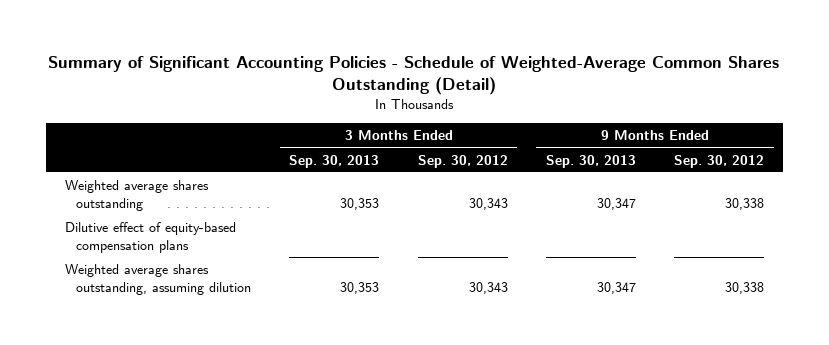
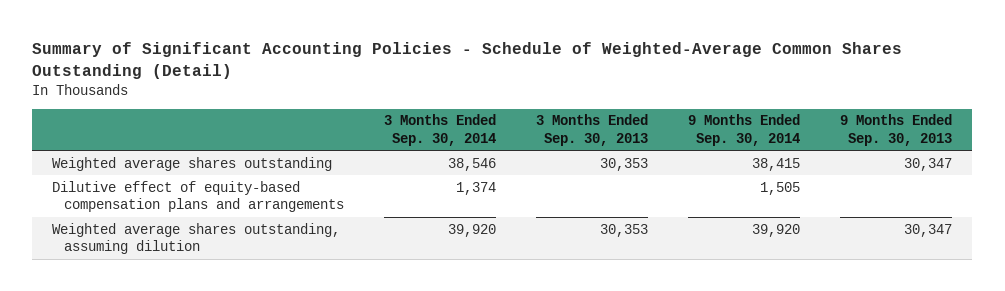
[417,154,508,168] Sep. 30, 2012 -> none
[674,154,765,168] Sep. 30, 2012 -> none
none -> [384,114,497,146] 3 Months Ended Sep. 30, 2014
none -> [688,114,801,146] 9 Months Ended Sep. 30, 2014
[64,222,236,254] Dilutive effect of equity-based compensation plans -> [52,180,345,213] Dilutive effect of equity-based compensation plans and arrangements

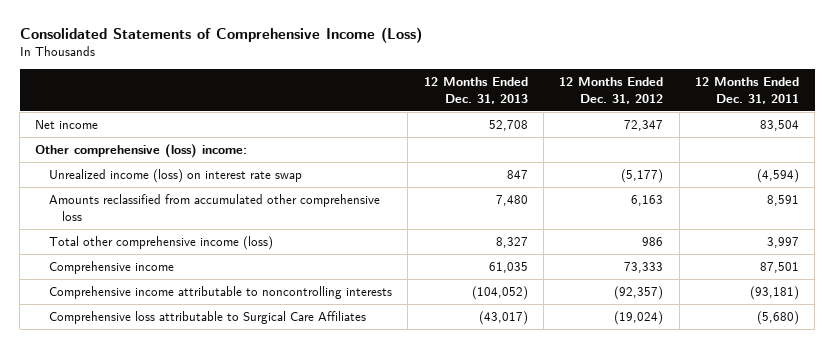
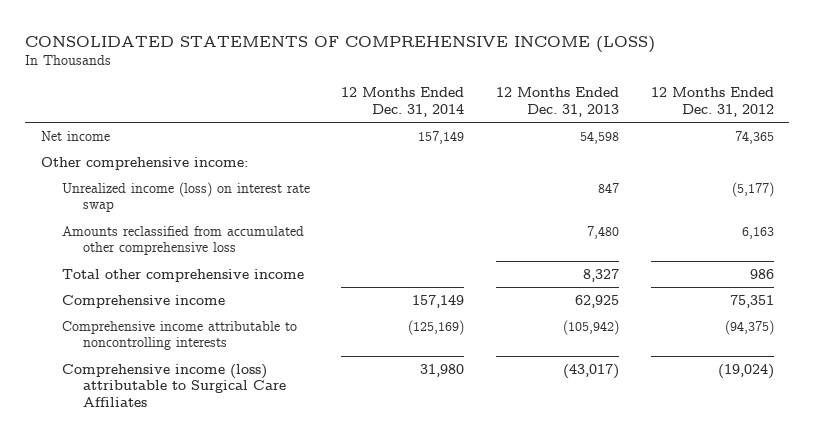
[19,27,422,44] Consolidated Statements of Comprehensive Income (Loss) -> [25,35,656,53] CONSOLIDATED STATEMENTS OF COMPREHENSIVE INCOME (LOSS)
[695,77,800,104] 12 Months Ended Dec. 31, 2011 -> none
none -> [341,87,465,117] 12 Months Ended Dec. 31, 2014
[488,120,528,132] 52,708 -> [580,131,620,145] 54,598
[624,120,664,132] 72,347 -> [734,131,774,145] 74,365
[35,144,248,159] Other comprehensive (loss) income: -> [41,157,249,171] Other comprehensive income:
[48,236,273,251] Total other comprehensive income (loss) -> [61,269,304,283] Total other comprehensive income
[488,262,528,274] 61,035 -> [575,295,620,309] 62,925
[624,262,664,274] 73,333 -> [729,295,774,309] 75,351
[471,286,528,301] (104,052) -> [563,320,620,336] (105,942)
[614,286,664,301] (92,357) -> [724,320,774,336] (94,375)
[48,311,366,325] Comprehensive loss attributable to Surgical Care Affiliates -> [61,364,286,407] Comprehensive income (loss) attributable to Surgical Care Affiliates

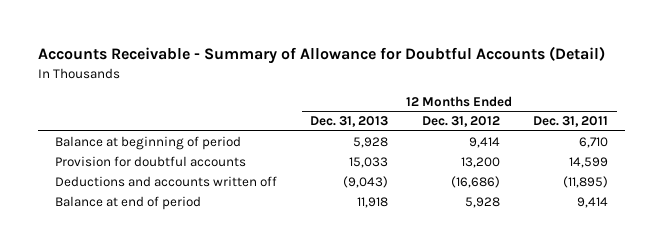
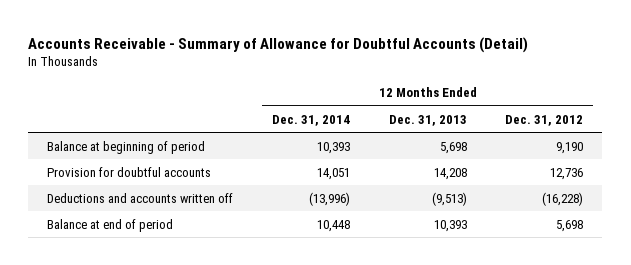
[533,116,609,128] Dec. 31, 2011 -> none
none -> [271,114,350,126] Dec. 31, 2014
[353,137,389,149] 5,928 -> [439,141,467,154] 5,698
[468,137,500,149] 9,414 -> [556,141,584,154] 9,190
[349,157,389,169] 15,033 -> [433,167,467,180] 14,208
[460,157,500,169] 13,200 -> [550,167,584,180] 12,736
[343,176,389,189] (9,043) -> [431,191,467,206] (9,513)
[450,176,500,189] (16,686) -> [542,191,584,206] (16,228)
[357,197,389,209] 11,918 -> [433,219,467,232] 10,393
[464,197,500,209] 5,928 -> [556,219,584,232] 5,698

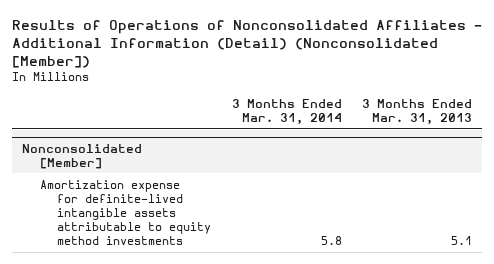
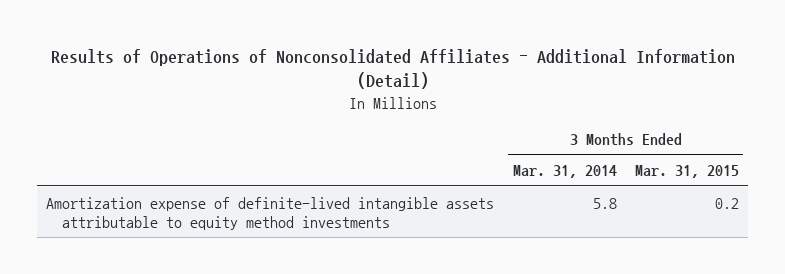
[12,19,483,68] Results of Operations of Nonconsolidated Affiliates - Additional Information (Detail) (Nonconsolidated [Member]) -> [50,48,735,90] Results of Operations of Nonconsolidated Affiliates - Additional Information (Detail)
[362,99,473,126] 3 Months Ended Mar. 31, 2013 -> none
none -> [634,165,739,179] Mar. 31, 2015
[22,143,143,169] Nonconsolidated [Member] -> none
[39,179,212,245] Amortization expense for definite-lived intangible assets attributable to equity method investments -> [46,196,495,230] Amortization expense of definite-lived intangible assets attributable to equity method investments

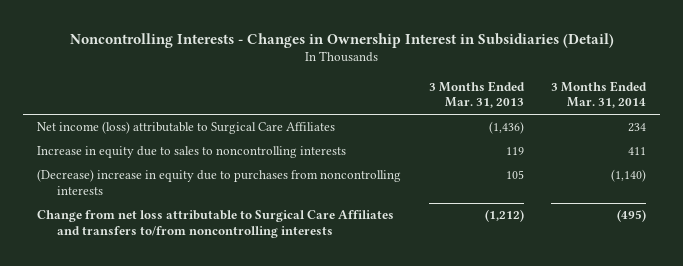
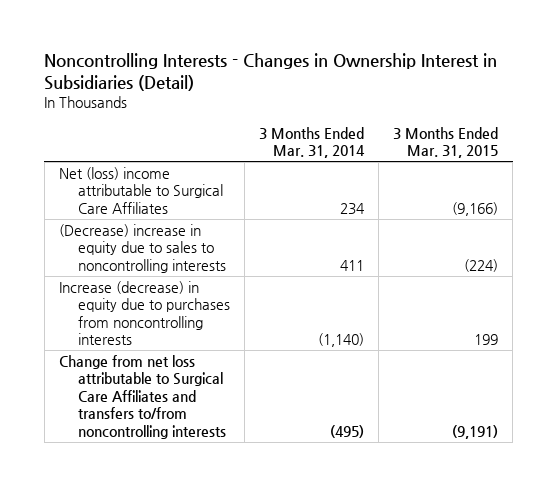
[428,80,525,109] 3 Months Ended Mar. 31, 2013 -> none
none -> [393,126,499,159] 3 Months Ended Mar. 31, 2015
[37,121,336,135] Net income (loss) attributable to Surgical Care Affiliates -> [58,167,224,214] Net (loss) income attributable to Surgical Care Affiliates
[37,146,347,159] Increase in equity due to sales to noncontrolling interests -> [58,224,227,273] (Decrease) increase in equity due to sales to noncontrolling interests
[37,169,402,195] (Decrease) increase in equity due to purchases from noncontrolling interests -> [58,281,231,346] Increase (decrease) in equity due to purchases from noncontrolling interests

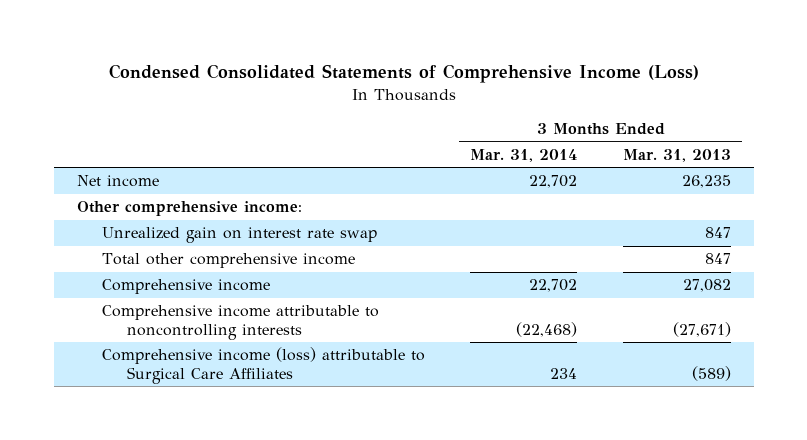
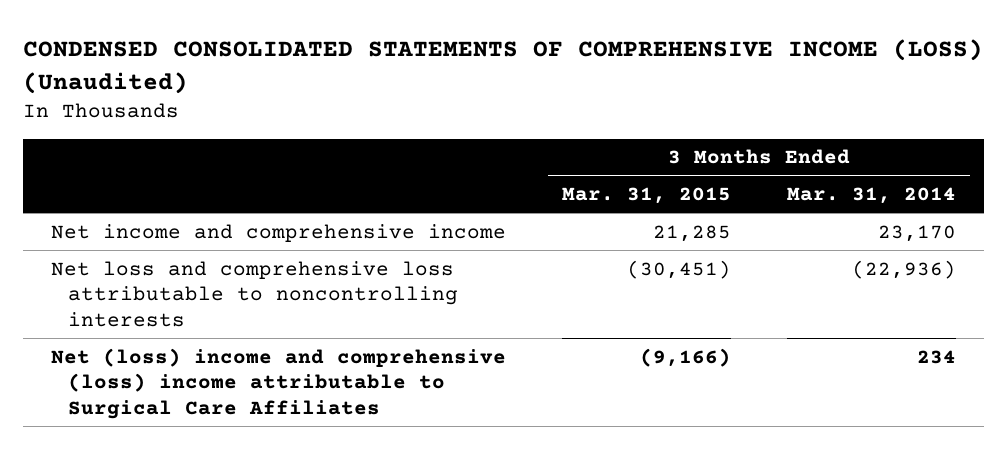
[108,64,699,84] Condensed Consolidated Statements of Comprehensive Income (Loss) -> [22,38,983,94] CONDENSED CONSOLIDATED STATEMENTS OF COMPREHENSIVE INCOME (LOSS) (Unaudited)
[622,148,731,162] Mar. 31, 2013 -> none
none -> [561,186,731,204] Mar. 31, 2015
[76,175,159,188] Net income -> none
[76,201,302,217] Other comprehensive income: -> none
[101,227,377,244] Unrealized gain on interest rate swap -> none
[101,253,355,269] Total other comprehensive income -> none
[101,279,270,295] Comprehensive income -> [50,223,506,242] Net income and comprehensive income
[529,279,578,293] 22,702 -> [877,224,956,242] 23,170
[101,305,379,340] Comprehensive income attributable to noncontrolling interests -> [50,260,459,328] Net loss and comprehensive loss attributable to noncontrolling interests
[516,321,578,337] (22,468) -> [851,259,956,279] (22,936)
[101,347,425,384] Comprehensive income (loss) attributable to Surgical Care Affiliates -> [50,347,506,420] Net (loss) income and comprehensive (loss) income attributable to Surgical Care Affiliates

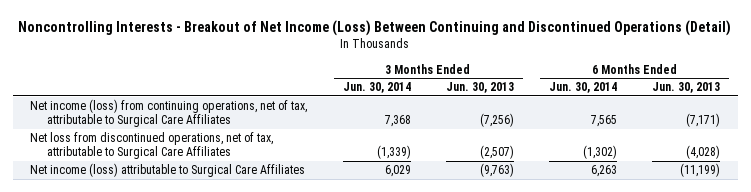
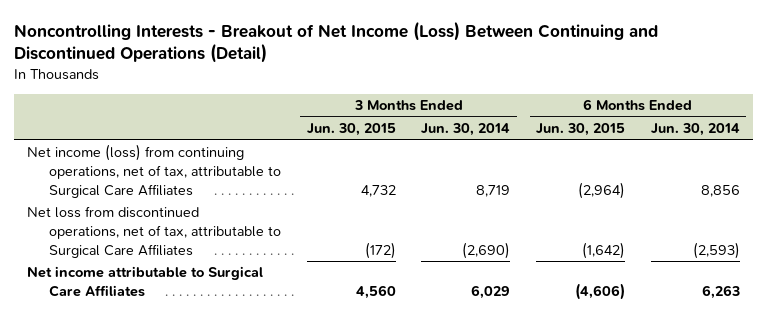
[445,82,514,94] Jun. 30, 2013 -> none
[652,82,721,94] Jun. 30, 2013 -> none
none -> [306,123,396,137] Jun. 30, 2015
none -> [536,123,626,137] Jun. 30, 2015
[384,115,411,128] 7,368 -> [476,184,511,197] 8,719
[591,115,618,128] 7,565 -> [700,184,740,197] 8,856
[376,145,411,160] (1,339) -> [462,241,511,259] (2,690)
[583,145,618,160] (1,302) -> [692,241,740,259] (2,593)
[30,163,306,178] Net income (loss) attributable to Surgical Care Affiliates -> [26,266,263,298] Net income attributable to Surgical Care Affiliates

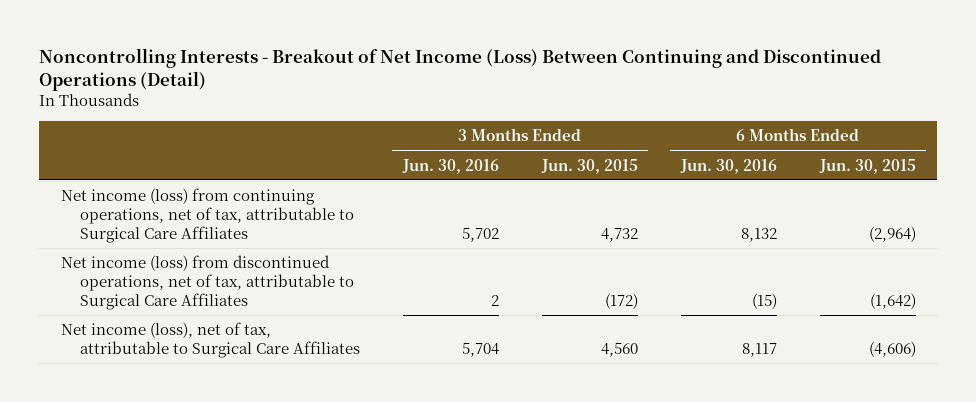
[421,123,511,137] Jun. 30, 2014 -> none
[650,123,740,137] Jun. 30, 2014 -> none
none -> [401,158,499,174] Jun. 30, 2016
none -> [679,158,777,174] Jun. 30, 2016
[26,206,282,258] Net loss from discontinued operations, net of tax, attributable to Surgical Care Affiliates -> [60,255,354,311] Net income (loss) from discontinued operations, net of tax, attributable to Surgical Care Affiliates
[26,266,263,298] Net income attributable to Surgical Care Affiliates -> [60,322,360,359] Net income (loss), net of tax, attributable to Surgical Care Affiliates

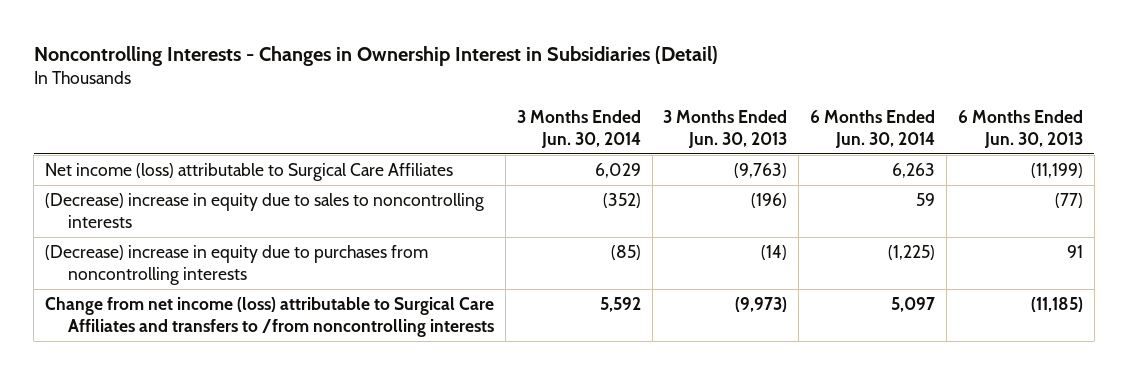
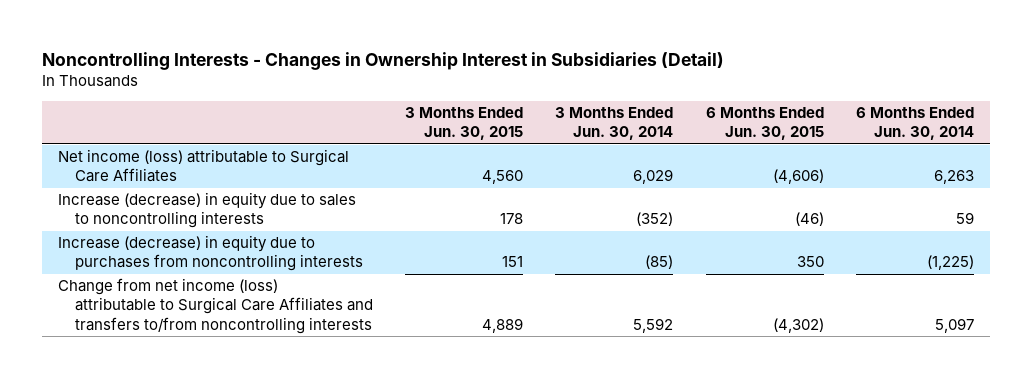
[663,110,788,148] 3 Months Ended Jun. 30, 2013 -> none
[957,110,1083,148] 6 Months Ended Jun. 30, 2013 -> none
none -> [405,107,524,141] 3 Months Ended Jun. 30, 2015
none -> [705,107,824,141] 6 Months Ended Jun. 30, 2015
[45,193,485,228] (Decrease) increase in equity due to sales to noncontrolling interests -> [58,192,357,229] Increase (decrease) in equity due to sales to noncontrolling interests
[45,245,429,285] (Decrease) increase in equity due to purchases from noncontrolling interests -> [58,235,364,272] Increase (decrease) in equity due to purchases from noncontrolling interests
[45,297,495,337] Change from net income (loss) attributable to Surgical Care Affiliates and transfers to /from noncontrolling interests -> [58,278,374,334] Change from net income (loss) attributable to Surgical Care Affiliates and transfers to/from noncontrolling interests

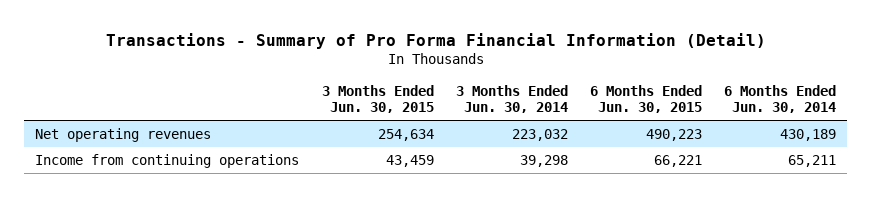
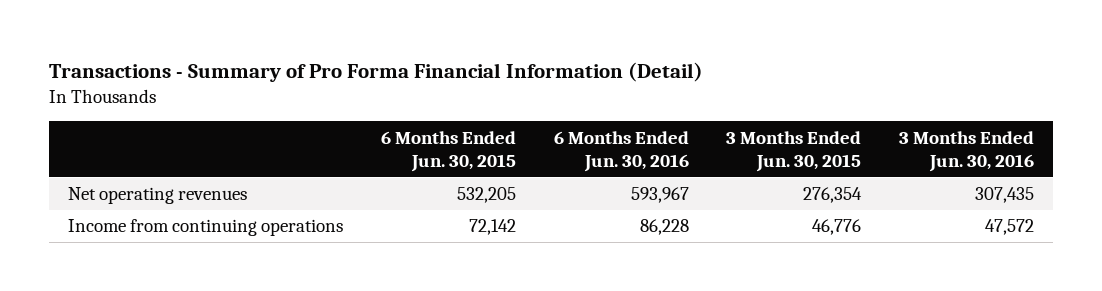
[455,85,568,114] 3 Months Ended Jun. 30, 2014 -> none
[724,85,837,114] 6 Months Ended Jun. 30, 2014 -> none
none -> [553,130,689,172] 6 Months Ended Jun. 30, 2016
none -> [898,130,1034,172] 3 Months Ended Jun. 30, 2016
[377,129,434,142] 254,634 -> [803,187,863,204] 276,354
[646,129,703,142] 490,223 -> [456,187,516,204] 532,205
[385,155,434,168] 43,459 -> [812,219,862,236] 46,776
[654,155,703,168] 66,221 -> [468,219,516,236] 72,142

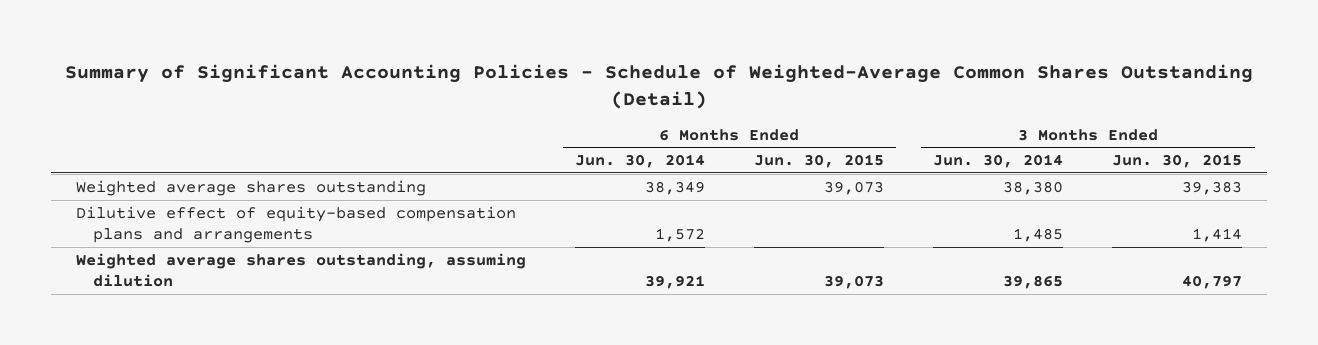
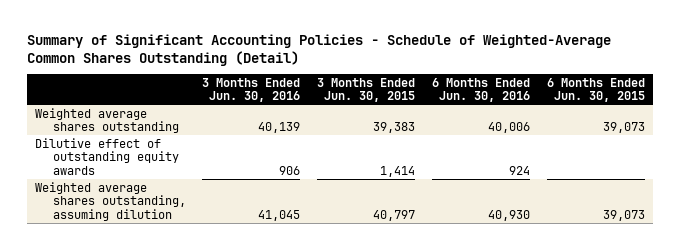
[574,154,705,169] Jun. 30, 2014 -> none
[933,154,1064,169] Jun. 30, 2014 -> none
none -> [202,77,301,103] 3 Months Ended Jun. 30, 2016
none -> [431,77,530,103] 6 Months Ended Jun. 30, 2016
[75,205,516,243] Dilutive effect of equity-based compensation plans and arrangements -> [35,137,179,175] Dilutive effect of outstanding equity awards

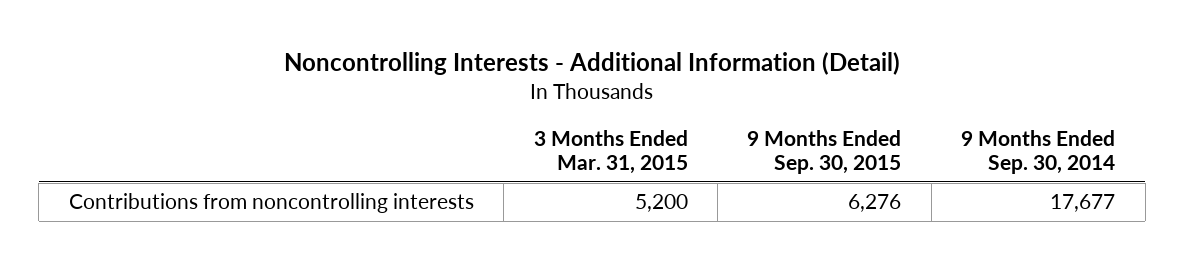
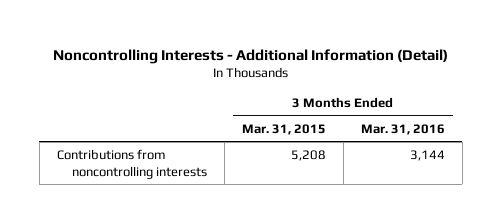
[747,129,902,174] 9 Months Ended Sep. 30, 2015 -> none
[961,129,1116,174] 9 Months Ended Sep. 30, 2014 -> none
none -> [360,123,445,135] Mar. 31, 2016
[634,194,688,213] 5,200 -> [290,149,326,161] 5,208

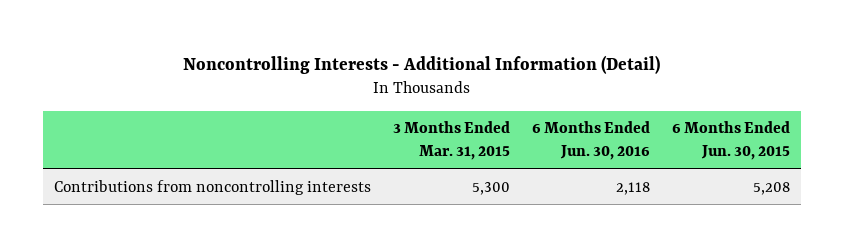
[360,123,445,135] Mar. 31, 2016 -> none
none -> [532,121,651,160] 6 Months Ended Jun. 30, 2016
none -> [672,121,791,160] 6 Months Ended Jun. 30, 2015
[290,149,326,161] 5,208 -> [471,181,510,195] 5,300

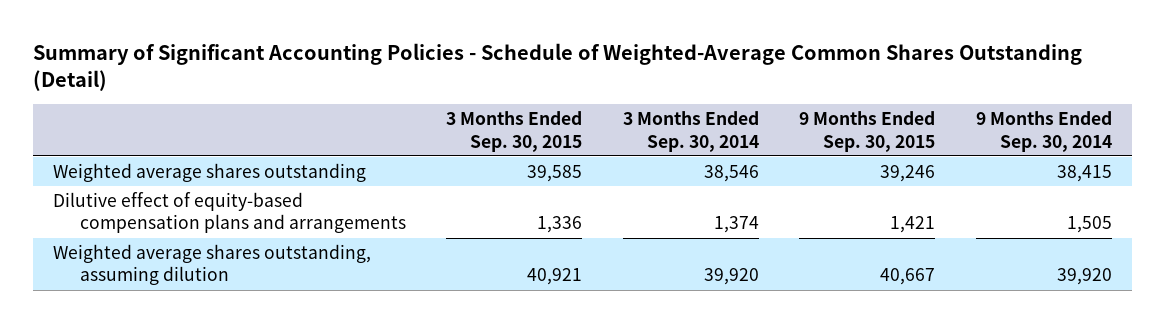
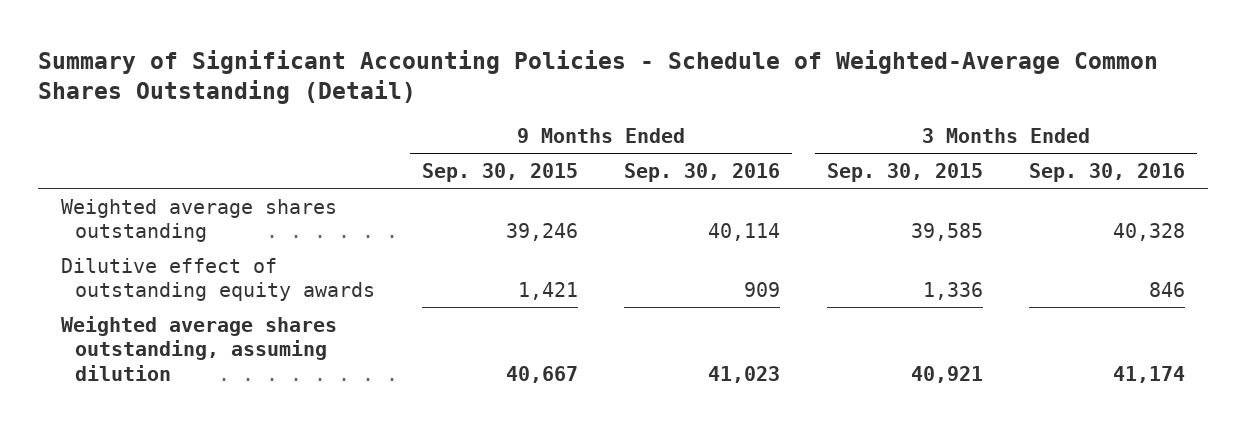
[622,111,759,152] 3 Months Ended Sep. 30, 2014 -> none
[975,111,1112,152] 9 Months Ended Sep. 30, 2014 -> none
none -> [624,163,781,183] Sep. 30, 2016
none -> [1029,163,1186,183] Sep. 30, 2016
[53,191,406,234] Dilutive effect of equity-based compensation plans and arrangements -> [61,257,376,302] Dilutive effect of outstanding equity awards

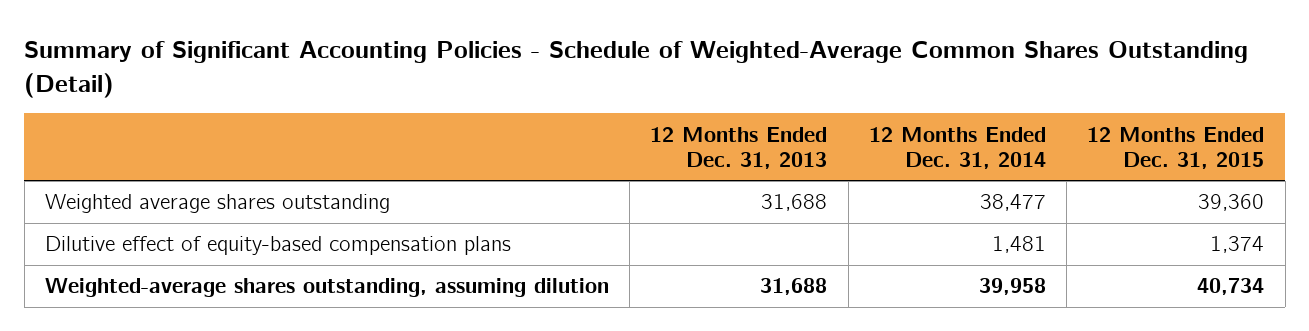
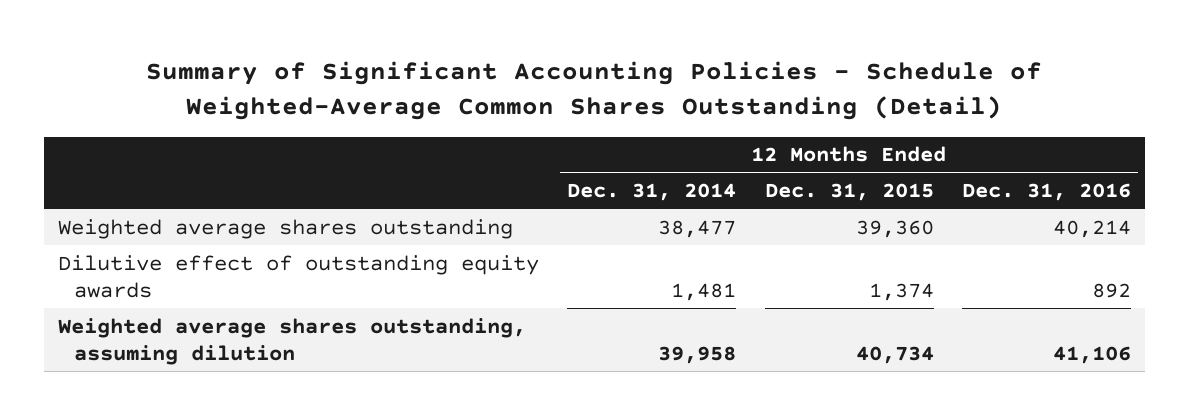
[650,126,828,170] 12 Months Ended Dec. 31, 2013 -> none
none -> [961,182,1131,201] Dec. 31, 2016
[44,236,511,256] Dilutive effect of equity-based compensation plans -> [57,254,539,298] Dilutive effect of outstanding equity awards
[44,278,609,298] Weighted-average shares outstanding, assuming dilution -> [57,317,526,365] Weighted average shares outstanding, assuming dilution

